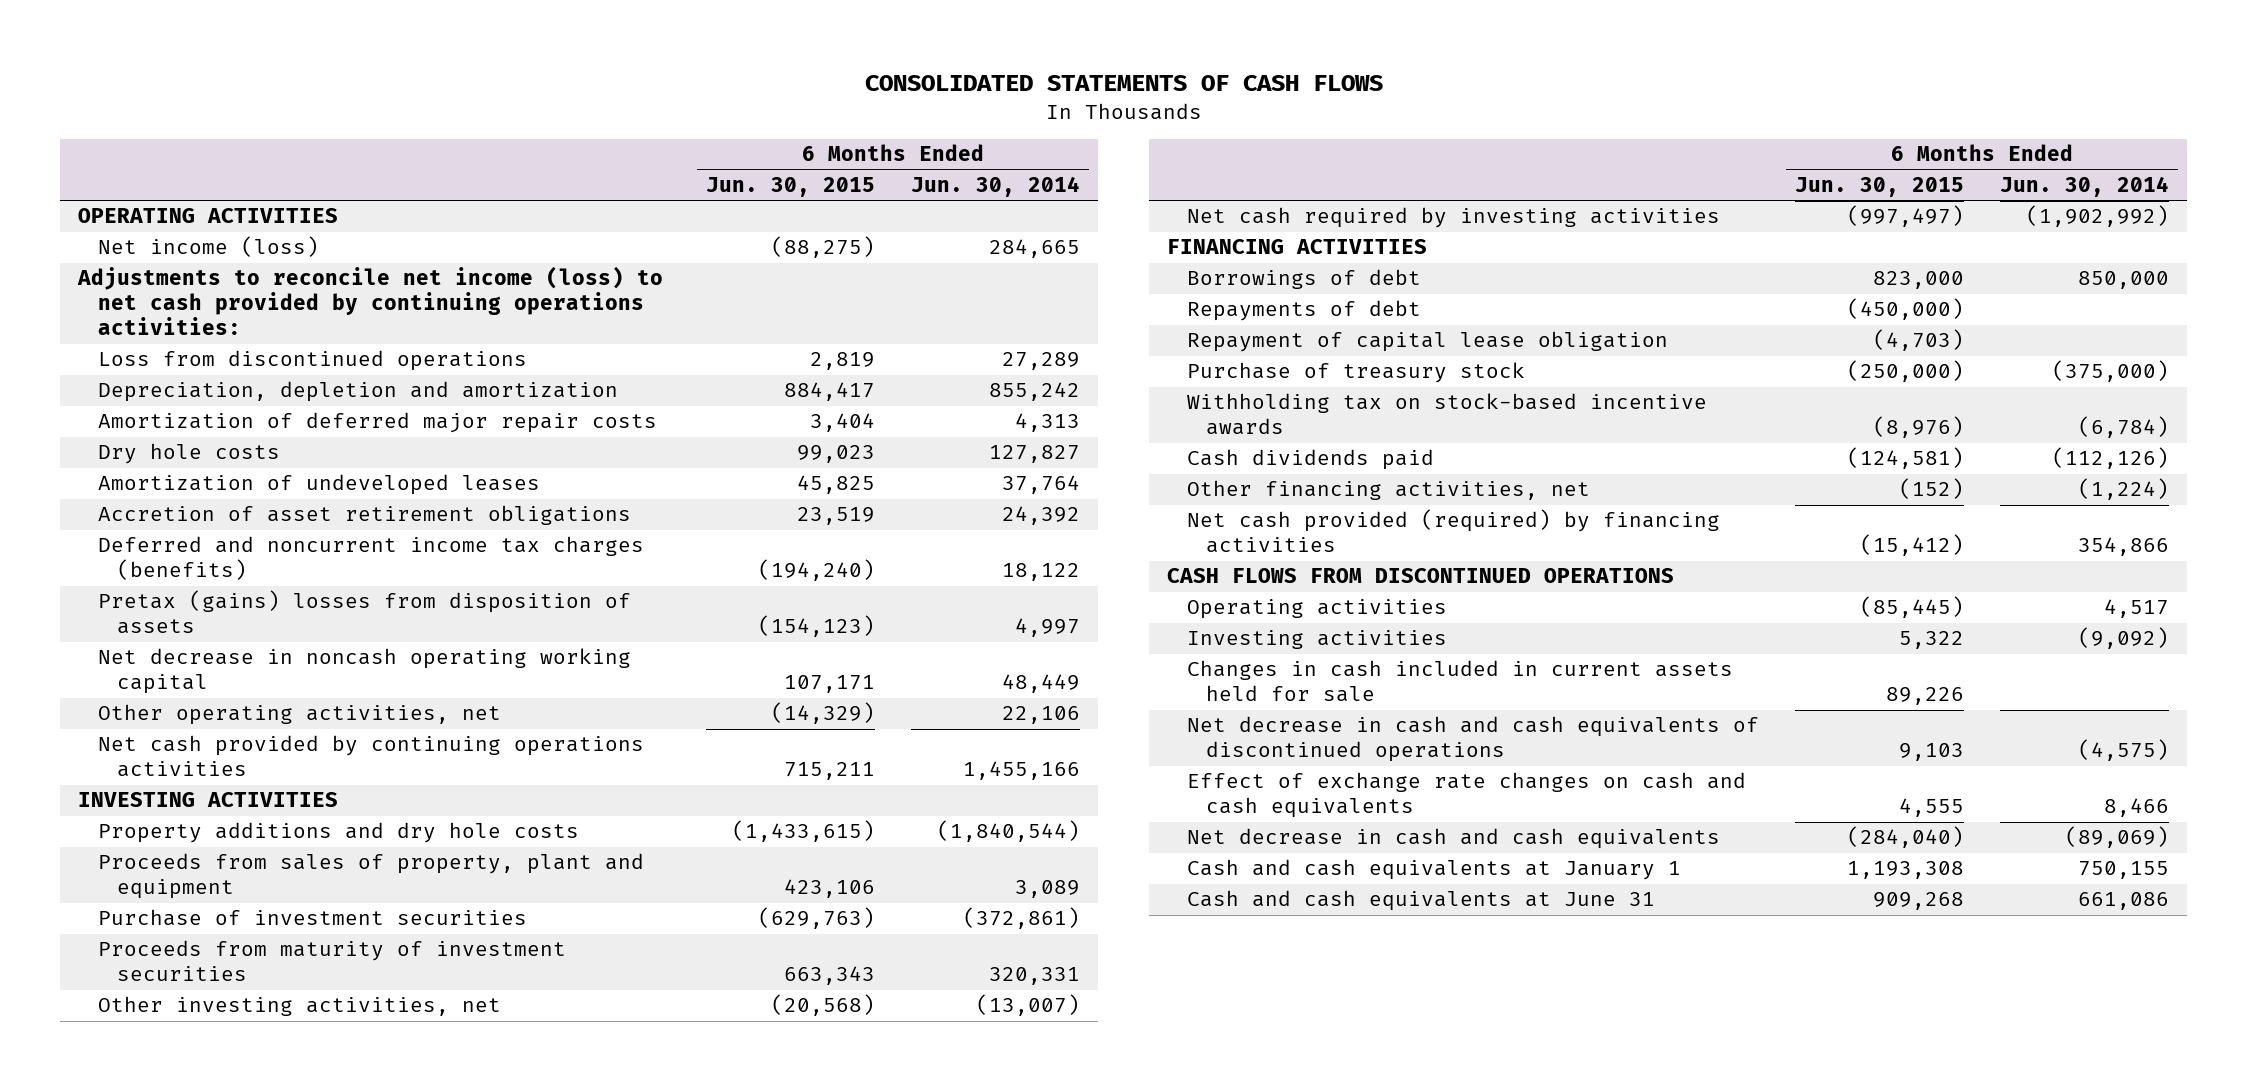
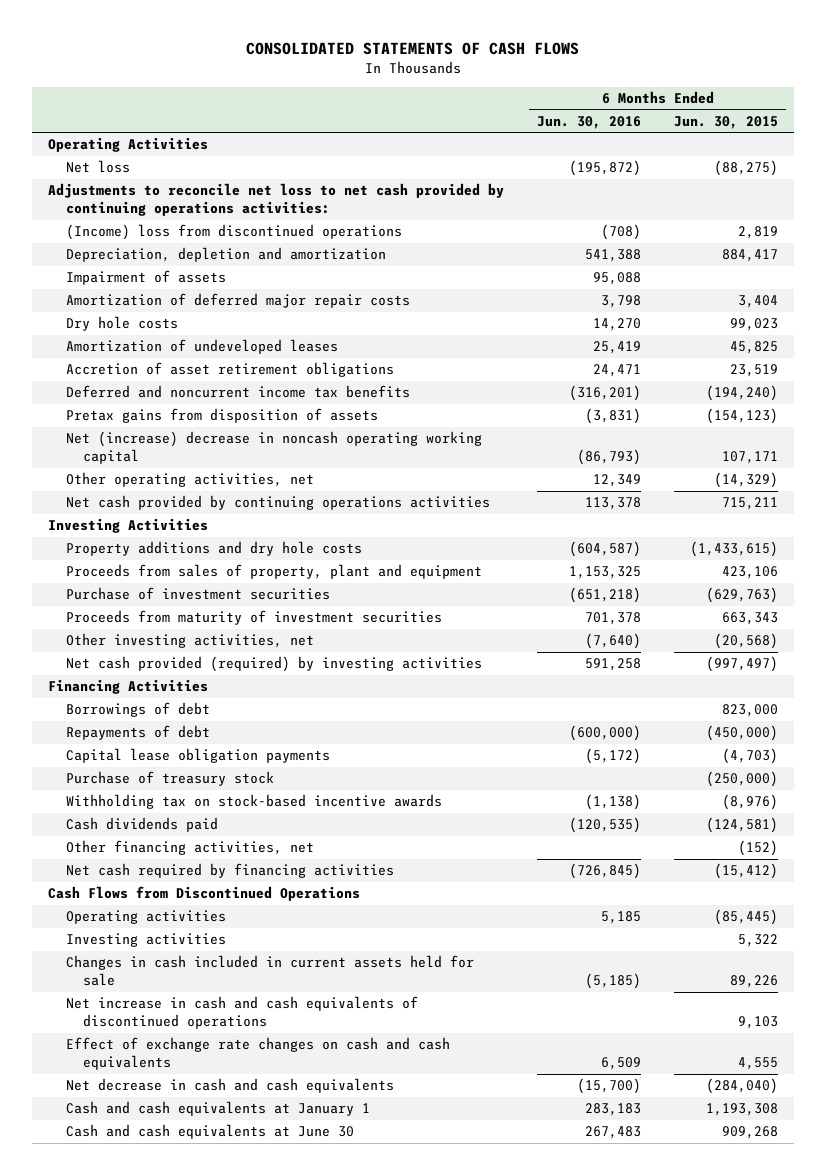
[911,175,1081,197] Jun. 30, 2014 -> none
none -> [537,115,642,129] Jun. 30, 2016
[78,208,339,224] OPERATING ACTIVITIES -> [48,137,209,153] Operating Activities
[97,236,319,258] Net income (loss) -> [65,160,130,174] Net loss
[77,266,664,336] Adjustments to reconcile net income (loss) to net cash provided by continuing operations activities: -> [48,183,505,217] Adjustments to reconcile net loss to net cash provided by continuing operations activities:
[97,350,527,372] Loss from discontinued operations -> [65,224,402,241] (Income) loss from discontinued operations
none -> [65,270,226,286] Impairment of assets
[97,536,644,581] Deferred and noncurrent income tax charges (benefits) -> [65,385,410,399] Deferred and noncurrent income tax benefits
[97,590,631,635] Pretax (gains) losses from disposition of assets -> [65,408,378,424] Pretax gains from disposition of assets
[97,648,631,695] Net decrease in noncash operating working capital -> [65,431,482,465] Net (increase) decrease in noncash operating working capital
[78,792,339,808] INVESTING ACTIVITIES -> [48,518,209,534] Investing Activities
[1186,207,1720,229] Net cash required by investing activities -> [65,656,482,673] Net cash provided (required) by investing activities
[1167,239,1428,255] FINANCING ACTIVITIES -> [48,679,209,695] Financing Activities
[1186,331,1668,353] Repayment of capital lease obligation -> [65,748,330,764] Capital lease obligation payments
[1186,509,1720,554] Net cash provided (required) by financing activities -> [65,863,394,879] Net cash required by financing activities
[1167,568,1675,584] CASH FLOWS FROM DISCONTINUED OPERATIONS -> [48,886,361,902] Cash Flows from Discontinued Operations
[1186,716,1759,763] Net decrease in cash and cash equivalents of discontinued operations -> [65,996,418,1030] Net increase in cash and cash equivalents of discontinued operations
[1186,890,1655,912] Cash and cash equivalents at June 31 -> [65,1124,354,1140] Cash and cash equivalents at June 30

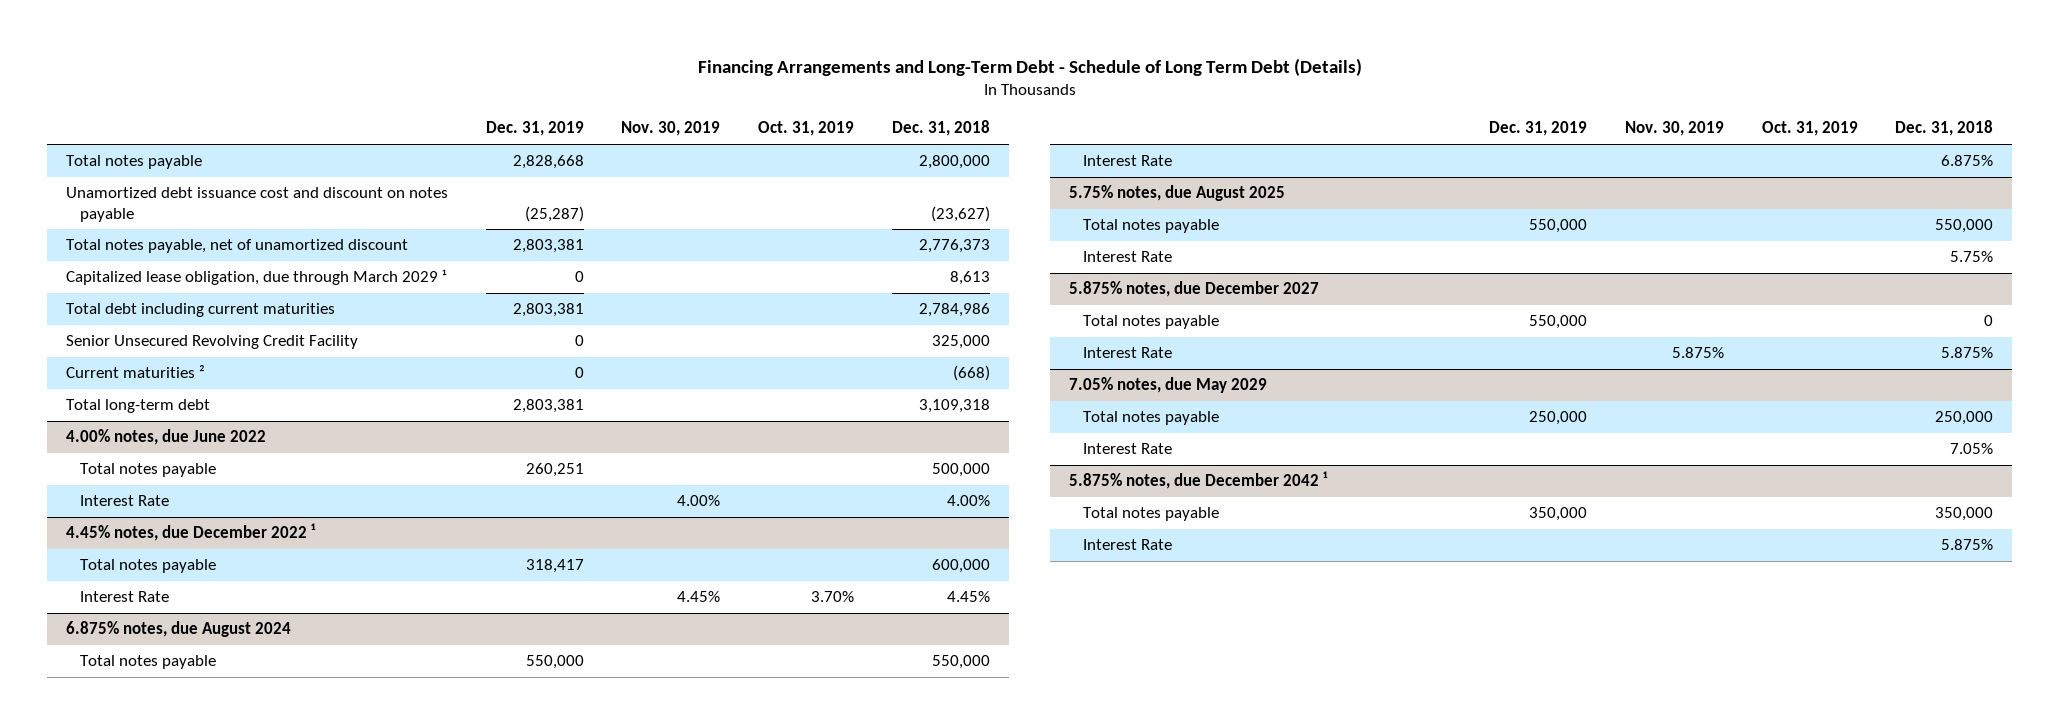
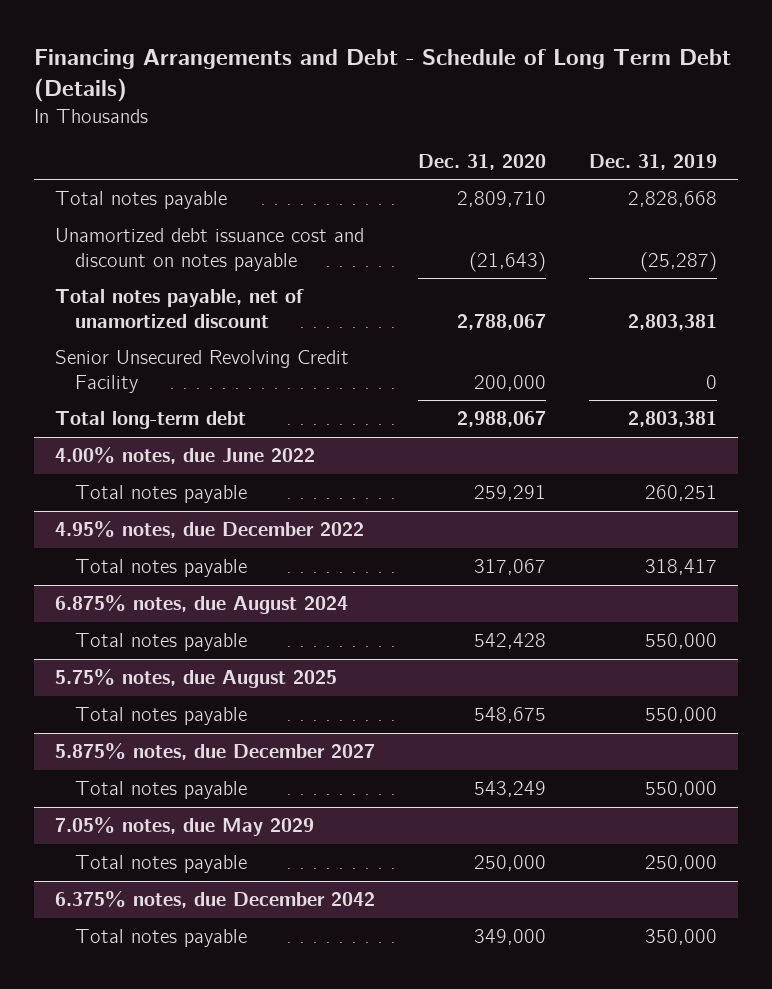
[697,57,1362,76] Financing Arrangements and Long-Term Debt - Schedule of Long Term Debt (Details) -> [33,48,731,102] Financing Arrangements and Debt - Schedule of Long Term Debt (Details)
[621,121,721,137] Nov. 30, 2019 -> none
[758,121,855,137] Oct. 31, 2019 -> none
[891,120,990,137] Dec. 31, 2018 -> none
none -> [417,153,546,170] Dec. 31, 2020
[65,269,447,286] Capitalized lease obligation, due through March 2029 ¹ -> none
[65,303,335,318] Total debt including current maturities -> none
[65,365,205,379] Current maturities ² -> none
[79,495,169,507] Interest Rate -> none
[65,523,316,542] 4.45% notes, due December 2022 ¹ -> [55,521,365,539] 4.95% notes, due December 2022
[79,591,169,603] Interest Rate -> none
[1083,155,1173,167] Interest Rate -> none
[1083,251,1173,263] Interest Rate -> none
[1083,347,1173,359] Interest Rate -> none
[1083,443,1173,455] Interest Rate -> none
[1069,471,1329,490] 5.875% notes, due December 2042 ¹ -> [55,891,376,909] 6.375% notes, due December 2042
[1083,539,1173,551] Interest Rate -> none

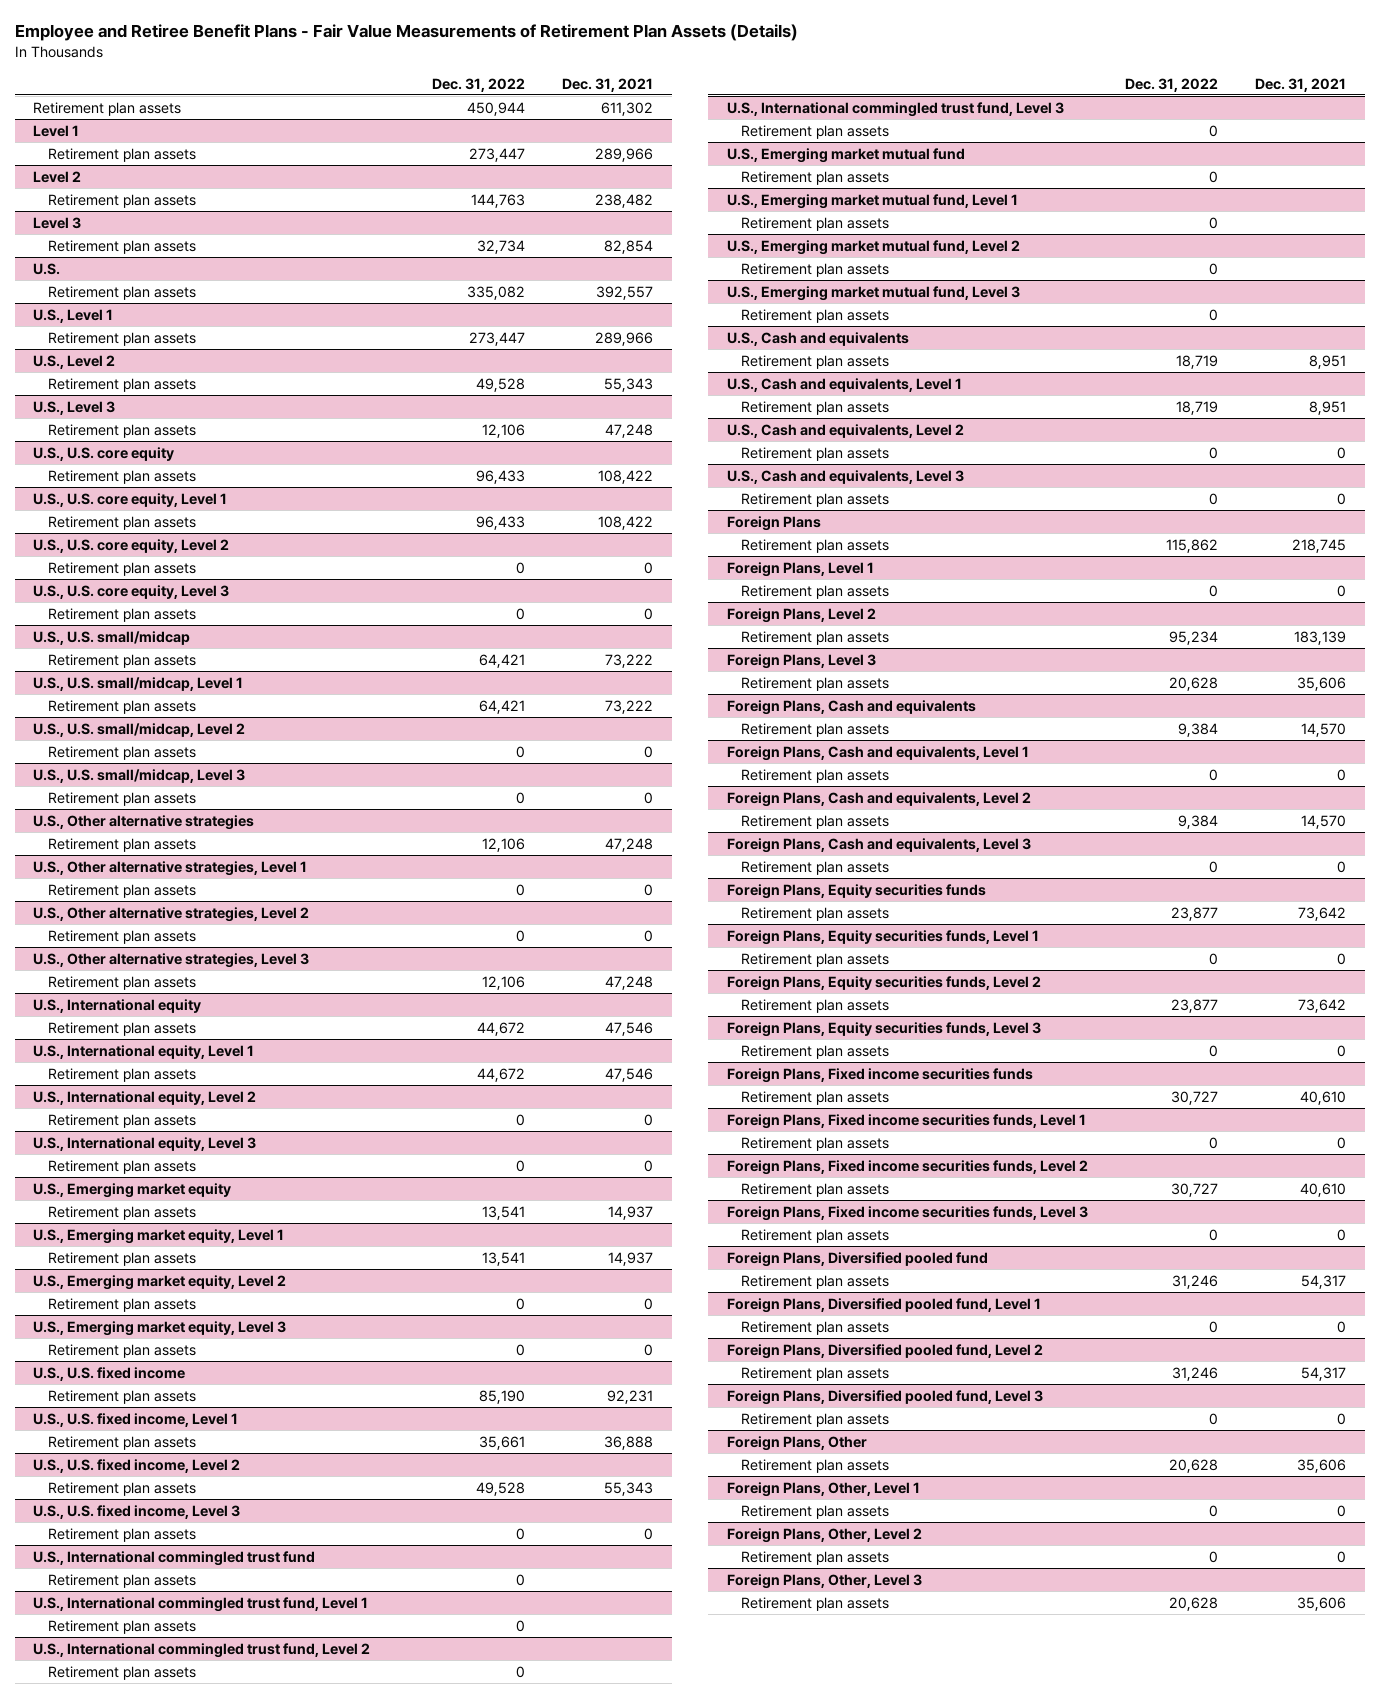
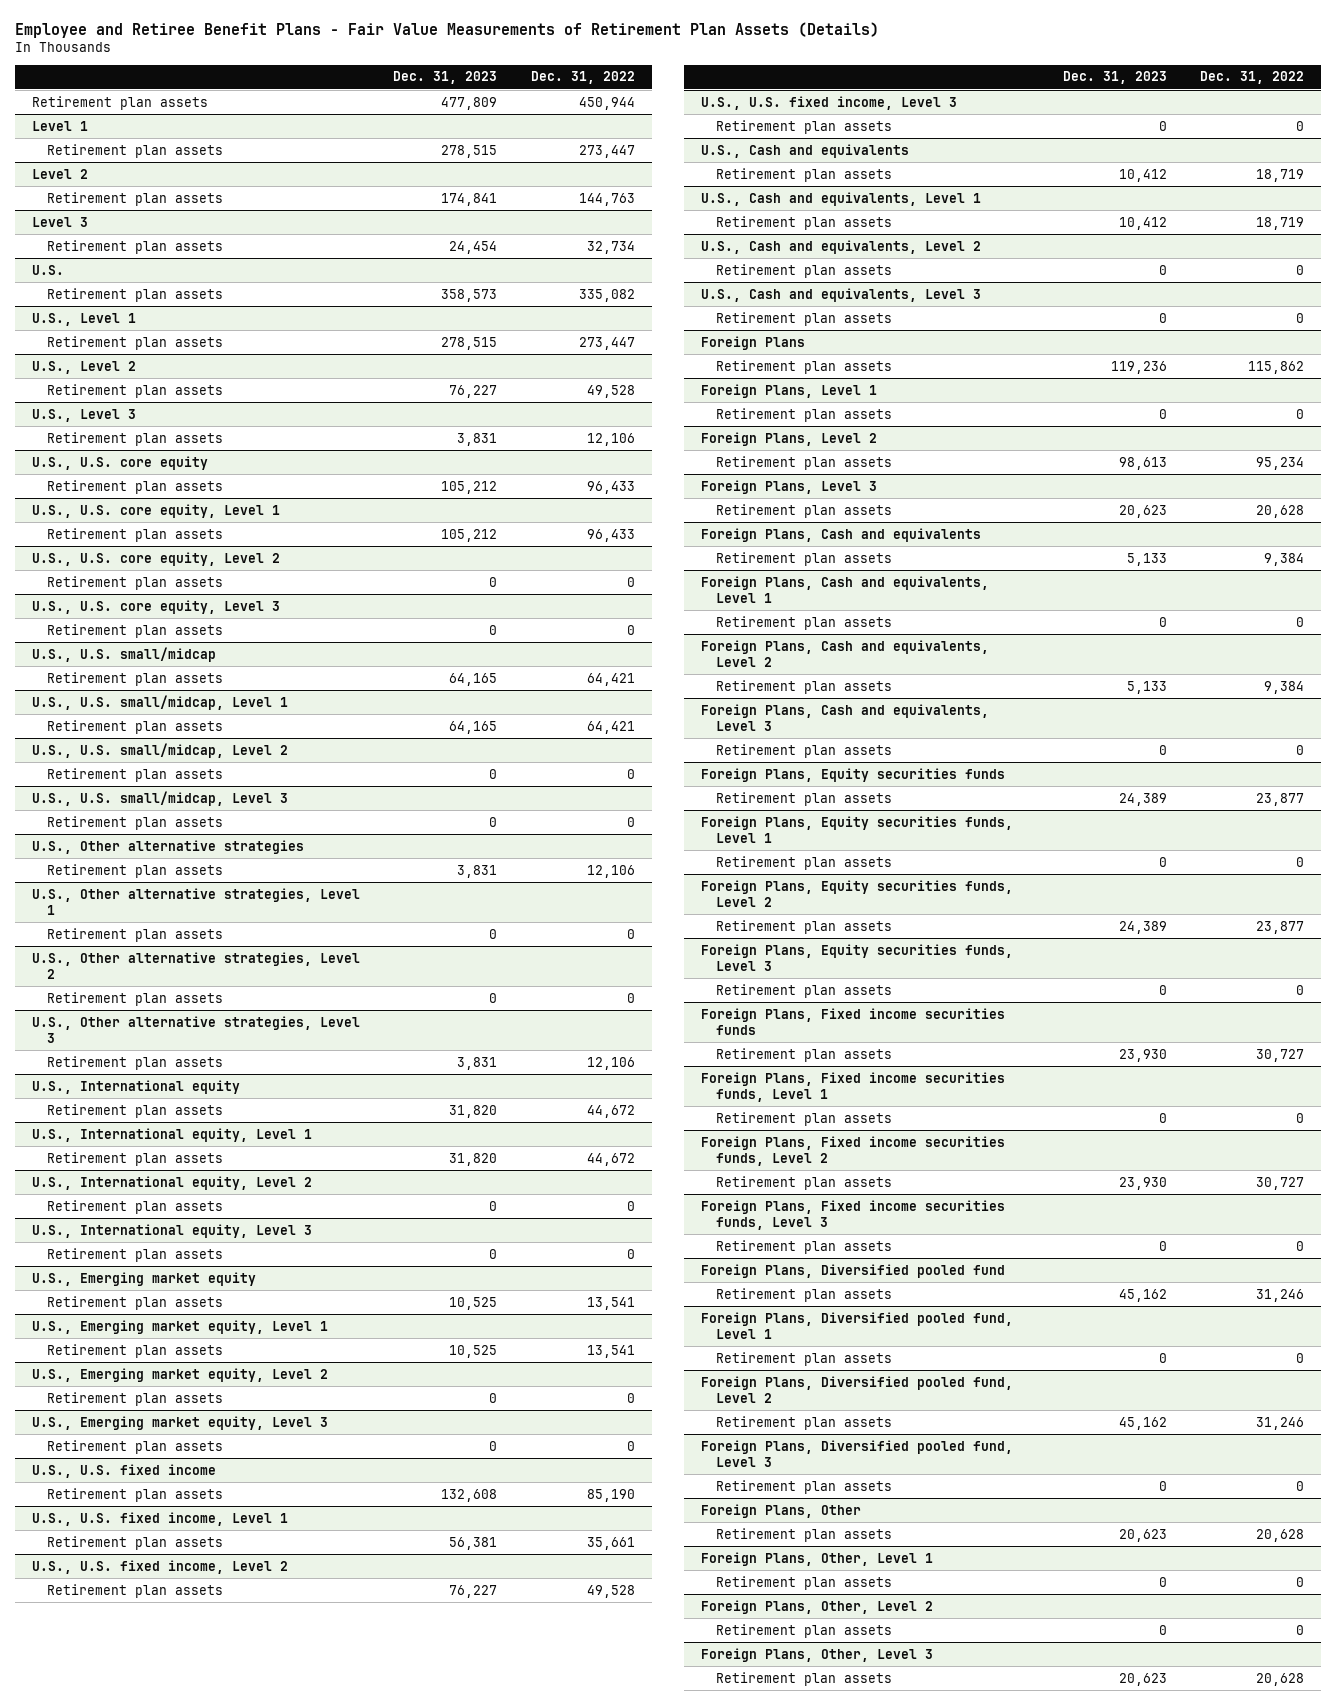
[561,77,653,92] Dec. 31, 2021 -> none
none -> [393,71,498,85] Dec. 31, 2023
[33,1550,316,1566] U.S., International commingled trust fund -> none
[47,1573,196,1588] Retirement plan assets -> none
[33,1596,369,1612] U.S., International commingled trust fund, Level 1 -> none
[47,1619,196,1634] Retirement plan assets -> none
[33,1642,371,1658] U.S., International commingled trust fund, Level 2 -> none
[47,1665,196,1680] Retirement plan assets -> none
[726,101,1064,117] U.S., International commingled trust fund, Level 3 -> none
[741,124,890,139] Retirement plan assets -> none
[726,147,965,163] U.S., Emerging market mutual fund -> none
[741,170,890,185] Retirement plan assets -> none
[726,193,1018,209] U.S., Emerging market mutual fund, Level 1 -> none
[741,216,890,231] Retirement plan assets -> none
[726,239,1020,255] U.S., Emerging market mutual fund, Level 2 -> none
[741,262,890,277] Retirement plan assets -> none
[726,285,1020,301] U.S., Emerging market mutual fund, Level 3 -> none
[741,308,890,323] Retirement plan assets -> none

